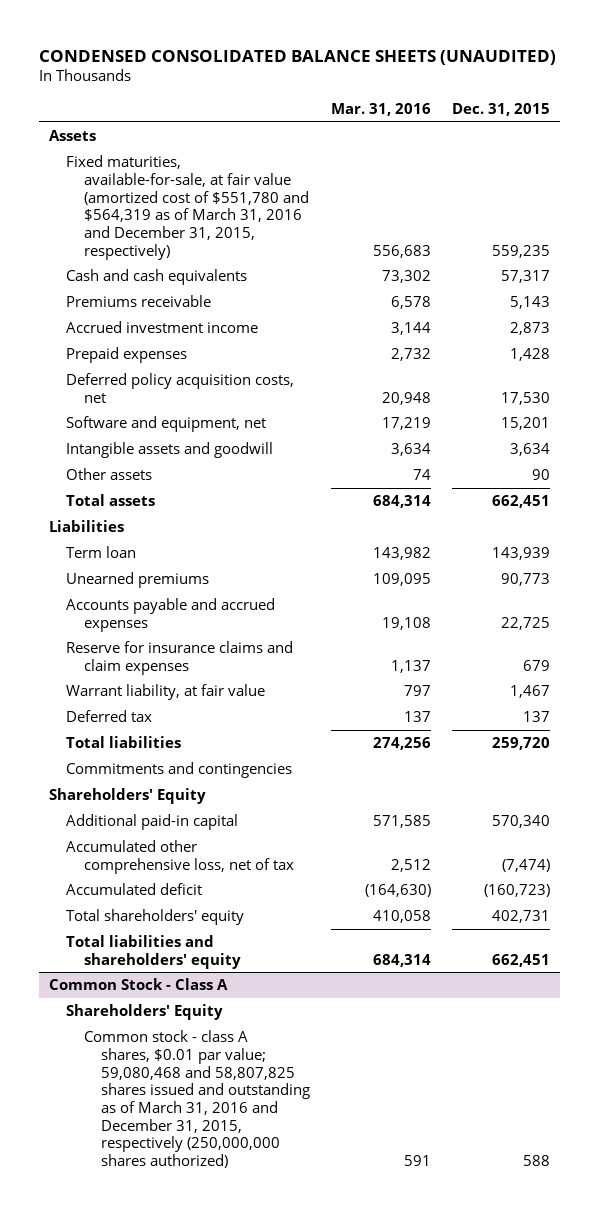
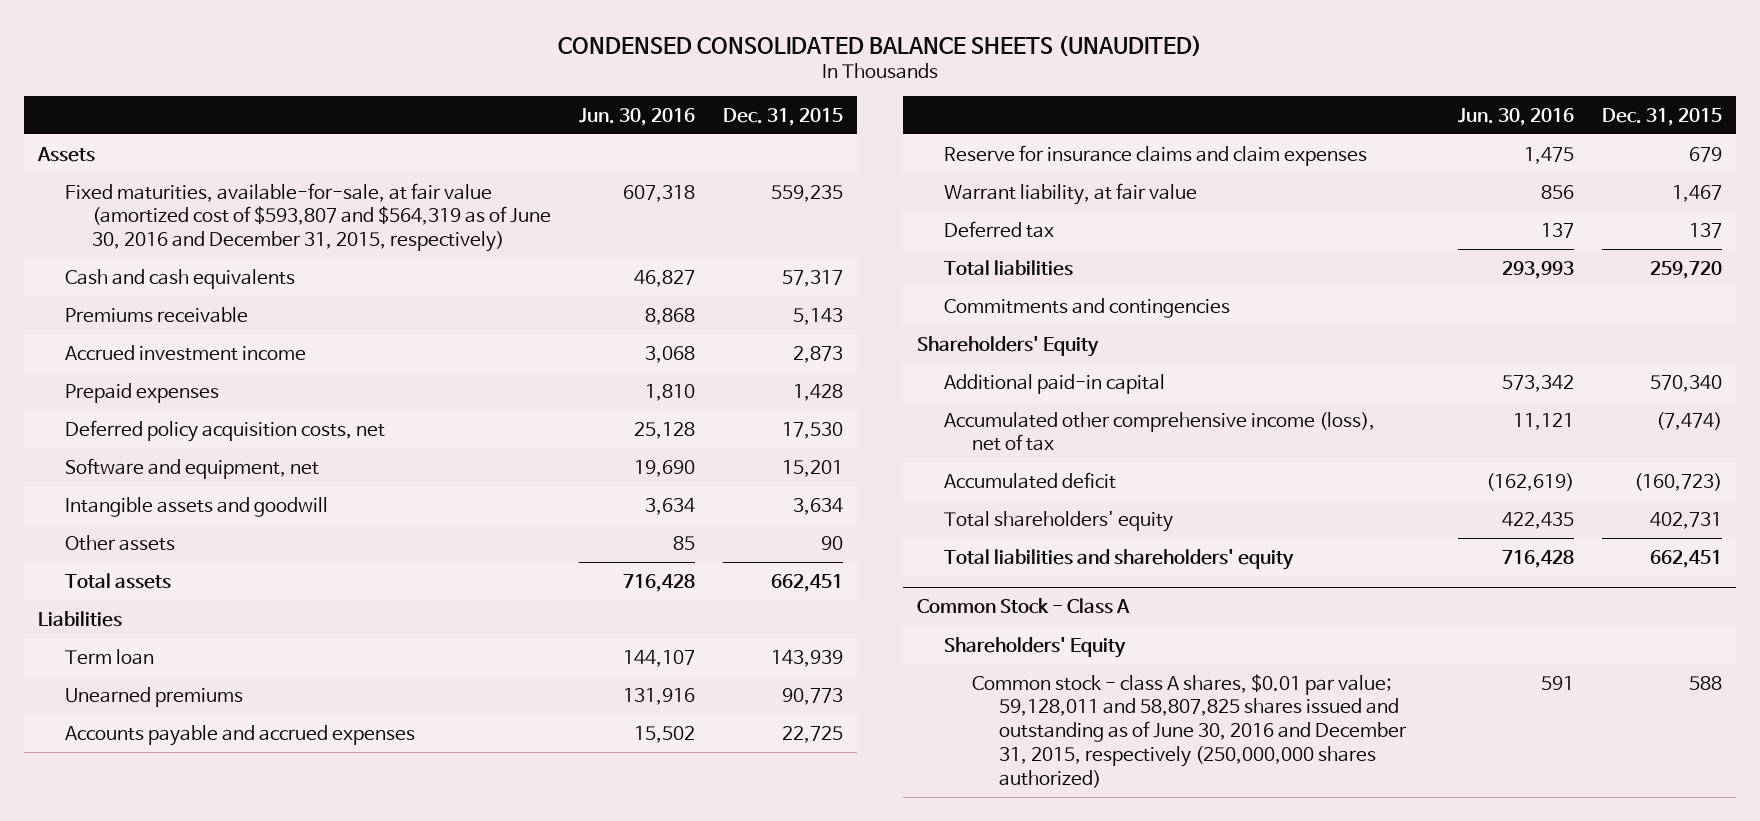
[330,103,431,117] Mar. 31, 2016 -> none
none -> [579,107,696,126] Jun. 30, 2016
[66,155,309,260] Fixed maturities, available-for-sale, at fair value (amortized cost of $551,780 and $564,319 as of March 31, 2016 and December 31, 2015, respectively) -> [65,182,552,253] Fixed maturities, available-for-sale, at fair value (amortized cost of $593,807 and $564,319 as of June 30, 2016 and December 31, 2015, respectively)
[66,840,294,874] Accumulated other comprehensive loss, net of tax -> [944,411,1376,452] Accumulated other comprehensive income (loss), net of tax
[83,1030,310,1169] Common stock - class A shares, $0.01 par value; 59,080,468 and 58,807,825 shares issued and outstanding as of March 31, 2016 and December 31, 2015, respectively (250,000,000 shares authorized) -> [971,673,1407,788] Common stock - class A shares, $0.01 par value; 59,128,011 and 58,807,825 shares issued and outstanding as of June 30, 2016 and December 31, 2015, respectively (250,000,000 shares authorized)

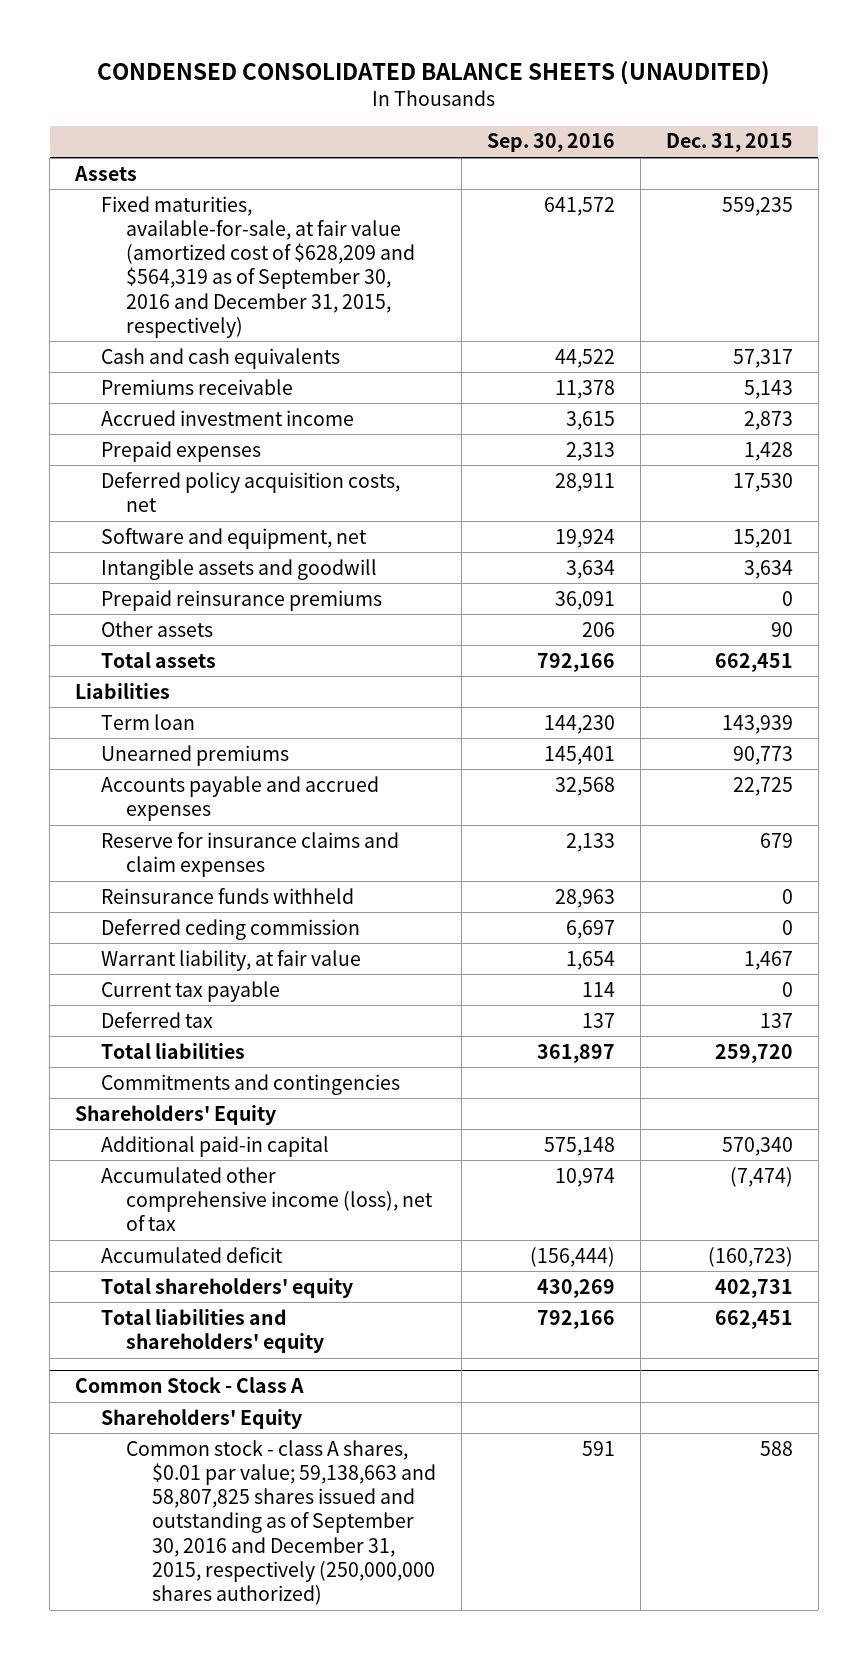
[579,107,696,126] Jun. 30, 2016 -> none
none -> [486,133,615,153] Sep. 30, 2016
[65,182,552,253] Fixed maturities, available-for-sale, at fair value (amortized cost of $593,807 and $564,319 as of June 30, 2016 and December 31, 2015, respectively) -> [100,195,416,338] Fixed maturities, available-for-sale, at fair value (amortized cost of $628,209 and $564,319 as of September 30, 2016 and December 31, 2015, respectively)
none -> [100,589,382,611] Prepaid reinsurance premiums
none -> [100,887,354,904] Reinsurance funds withheld
none -> [100,918,360,940] Deferred ceding commission
none -> [100,980,280,1002] Current tax payable
[971,673,1407,788] Common stock - class A shares, $0.01 par value; 59,128,011 and 58,807,825 shares issued and outstanding as of June 30, 2016 and December 31, 2015, respectively (250,000,000 shares authorized) -> [126,1439,436,1605] Common stock - class A shares, $0.01 par value; 59,138,663 and 58,807,825 shares issued and outstanding as of September 30, 2016 and December 31, 2015, respectively (250,000,000 shares authorized)

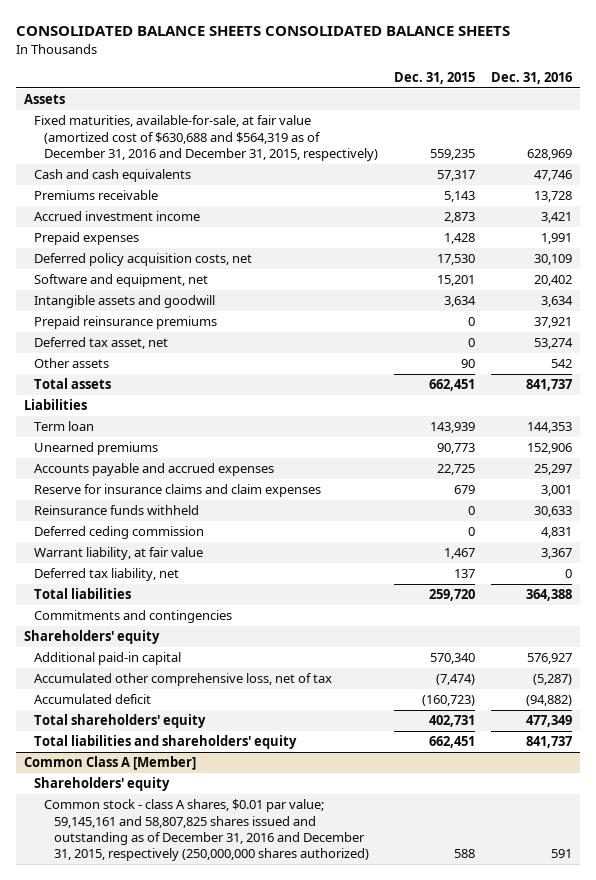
[96,60,770,85] CONDENSED CONSOLIDATED BALANCE SHEETS (UNAUDITED) -> [15,25,510,36] CONSOLIDATED BALANCE SHEETS CONSOLIDATED BALANCE SHEETS
[486,133,615,153] Sep. 30, 2016 -> none
none -> [490,71,572,84] Dec. 31, 2016
[100,195,416,338] Fixed maturities, available-for-sale, at fair value (amortized cost of $628,209 and $564,319 as of September 30, 2016 and December 31, 2015, respectively) -> [33,115,378,162] Fixed maturities, available-for-sale, at fair value (amortized cost of $630,688 and $564,319 as of December 31, 2016 and December 31, 2015, respectively)
none -> [33,337,168,350] Deferred tax asset, net
[100,980,280,1002] Current tax payable -> none
[100,1011,213,1028] Deferred tax -> [33,568,179,582] Deferred tax liability, net
[75,1104,277,1125] Shareholders' Equity -> [23,630,160,645] Shareholders' equity
[100,1166,434,1232] Accumulated other comprehensive income (loss), net of tax -> [33,673,332,687] Accumulated other comprehensive loss, net of tax
[75,1376,305,1393] Common Stock - Class A -> [23,756,196,771] Common Class A [Member]
[100,1408,302,1429] Shareholders' Equity -> [33,777,170,792] Shareholders' equity
[126,1439,436,1605] Common stock - class A shares, $0.01 par value; 59,138,663 and 58,807,825 shares issued and outstanding as of September 30, 2016 and December 31, 2015, respectively (250,000,000 shares authorized) -> [43,799,369,862] Common stock - class A shares, $0.01 par value; 59,145,161 and 58,807,825 shares issued and outstanding as of December 31, 2016 and December 31, 2015, respectively (250,000,000 shares authorized)

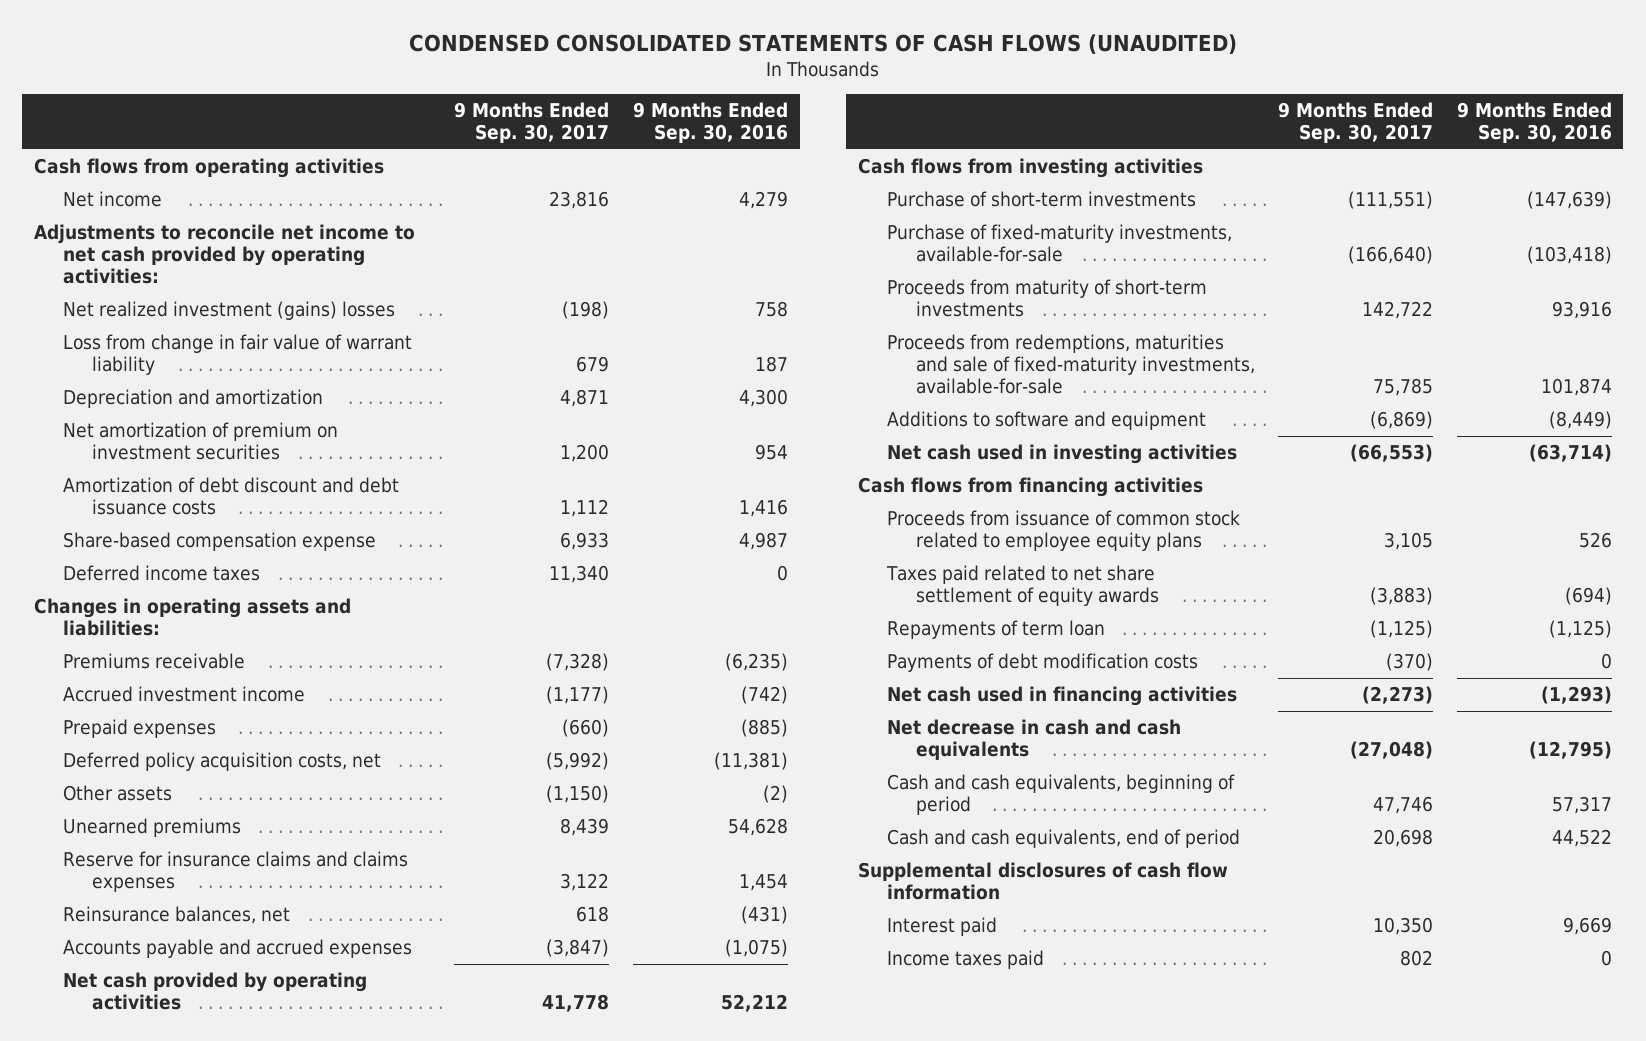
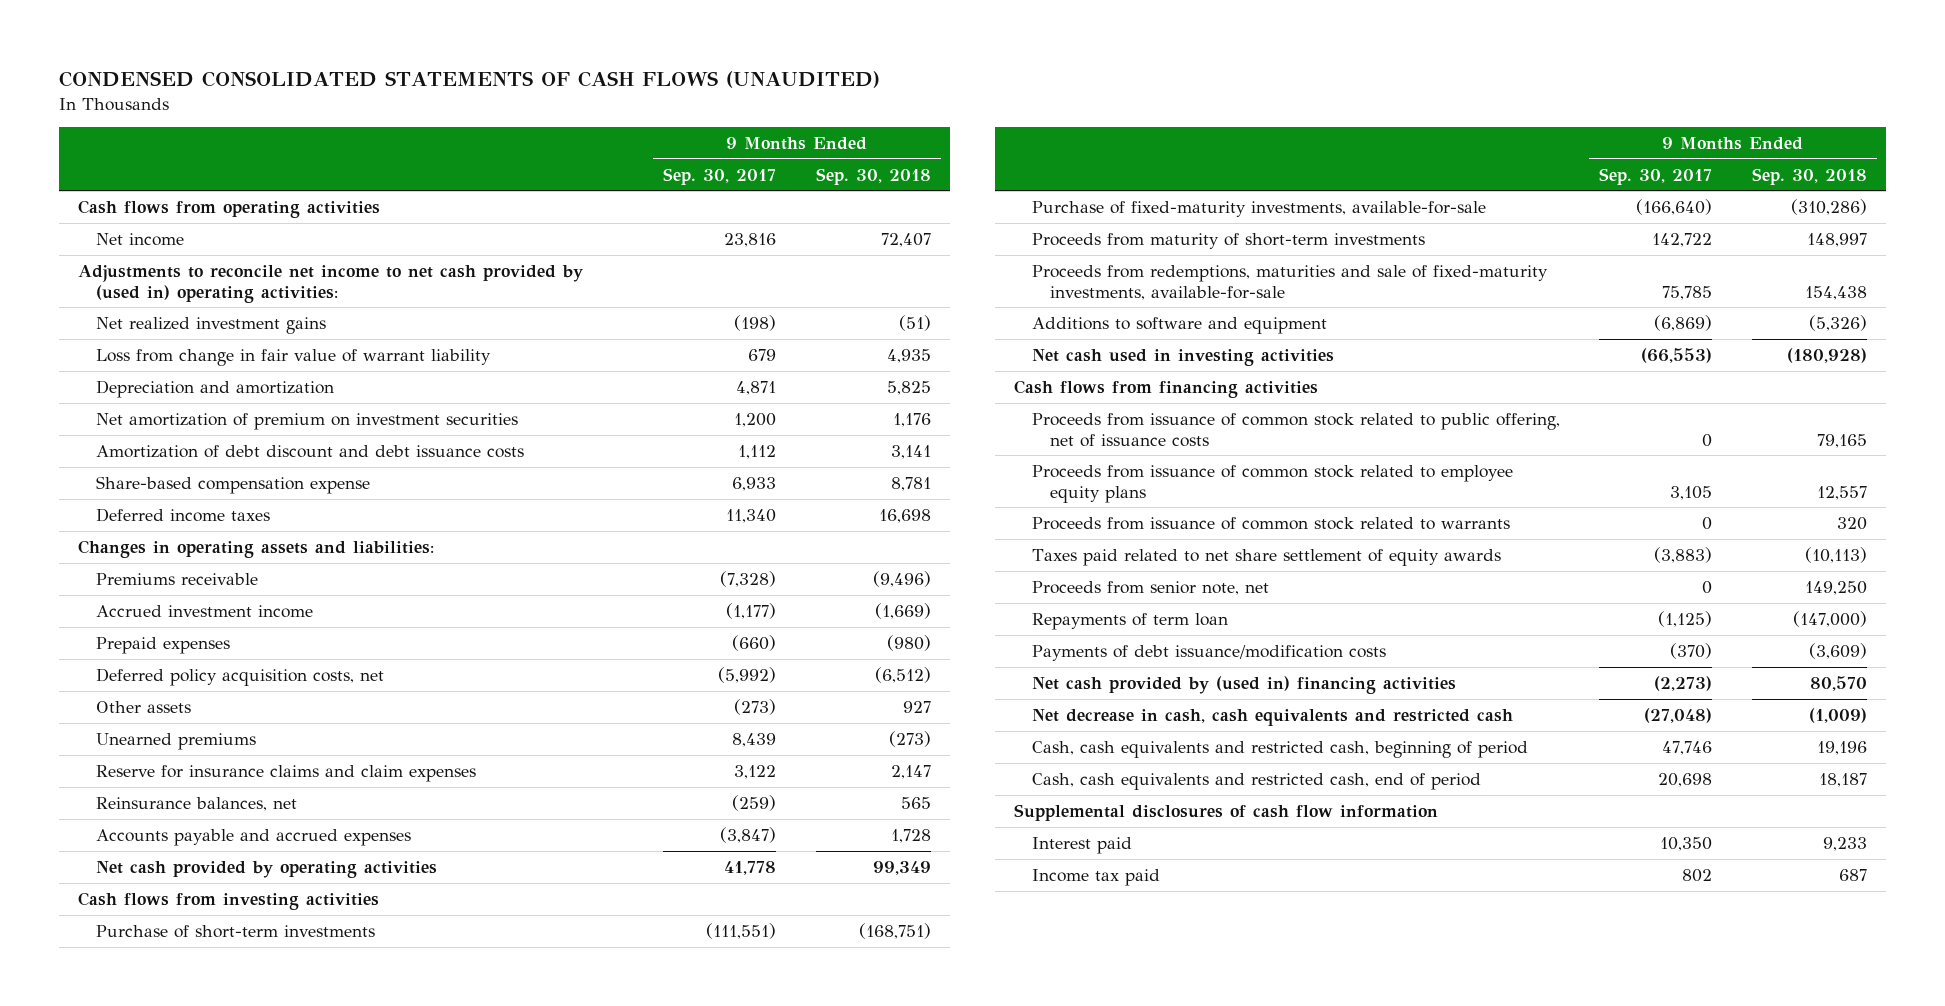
[632,102,788,144] 9 Months Ended Sep. 30, 2016 -> none
none -> [815,167,931,185] Sep. 30, 2018
[33,224,415,285] Adjustments to reconcile net income to net cash provided by operating activities: -> [78,264,584,303] Adjustments to reconcile net income to net cash provided by (used in) operating activities:
[62,301,395,321] Net realized investment (gains) losses -> [95,316,326,334] Net realized investment gains
[546,785,610,804] (1,150) -> [734,698,777,715] (273)
[62,851,408,893] Reserve for insurance claims and claims expenses -> [95,764,476,782] Reserve for insurance claims and claim expenses
[576,906,610,923] 618 -> [732,794,777,811] (259)
none -> [1031,412,1560,447] Proceeds from issuance of common stock related to public offering, net of issuance costs
none -> [1031,516,1510,530] Proceeds from issuance of common stock related to warrants
none -> [1031,580,1269,595] Proceeds from senior note, net
[886,653,1198,673] Payments of debt modification costs -> [1031,644,1386,661] Payments of debt issuance/modification costs
[886,686,1237,707] Net cash used in financing activities -> [1031,675,1456,694] Net cash provided by (used in) financing activities
[886,719,1181,761] Net decrease in cash and cash equivalents -> [1031,708,1513,726] Net decrease in cash, cash equivalents and restricted cash
[886,774,1235,816] Cash and cash equivalents, beginning of period -> [1031,740,1528,758] Cash, cash equivalents and restricted cash, beginning of period
[886,829,1240,849] Cash and cash equivalents, end of period -> [1031,772,1481,790] Cash, cash equivalents and restricted cash, end of period
[886,950,1044,970] Income taxes paid -> [1031,868,1160,886] Income tax paid

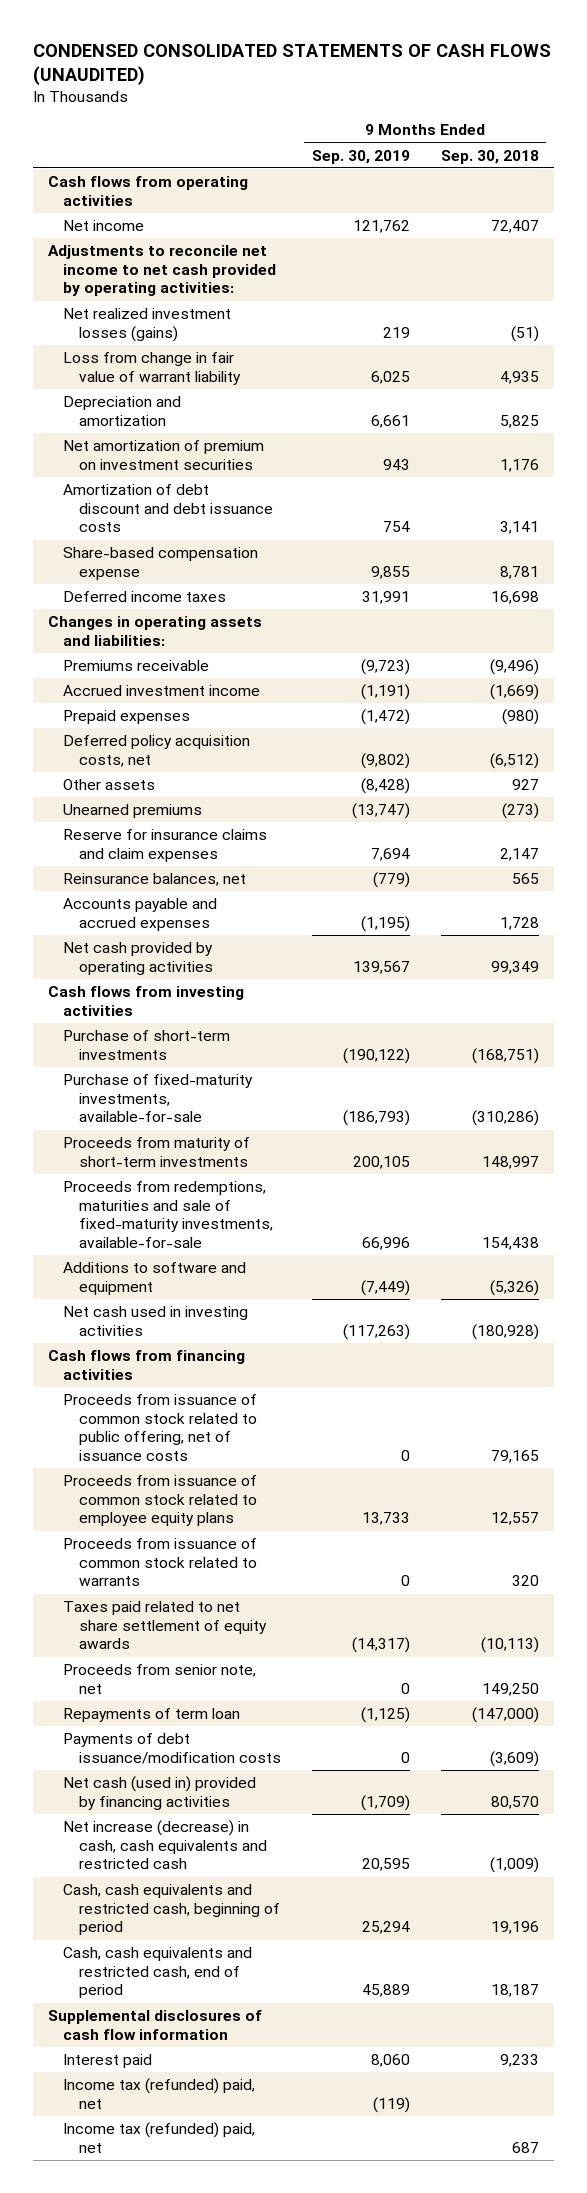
[663,167,777,185] Sep. 30, 2017 -> none
none -> [311,149,410,164] Sep. 30, 2019
[78,264,584,303] Adjustments to reconcile net income to net cash provided by (used in) operating activities: -> [48,245,277,297] Adjustments to reconcile net income to net cash provided by operating activities:
[95,316,326,334] Net realized investment gains -> [63,308,232,342] Net realized investment losses (gains)
[1031,675,1456,694] Net cash provided by (used in) financing activities -> [63,1776,257,1810] Net cash (used in) provided by financing activities
[1031,708,1513,726] Net decrease in cash, cash equivalents and restricted cash -> [63,1820,267,1870] Net increase (decrease) in cash, cash equivalents and restricted cash
none -> [63,2078,256,2109] Income tax (refunded) paid, net
[1031,868,1160,886] Income tax paid -> [63,2122,256,2153] Income tax (refunded) paid, net

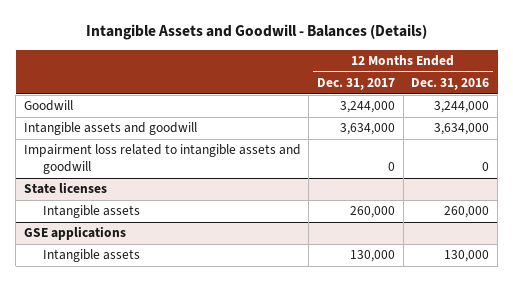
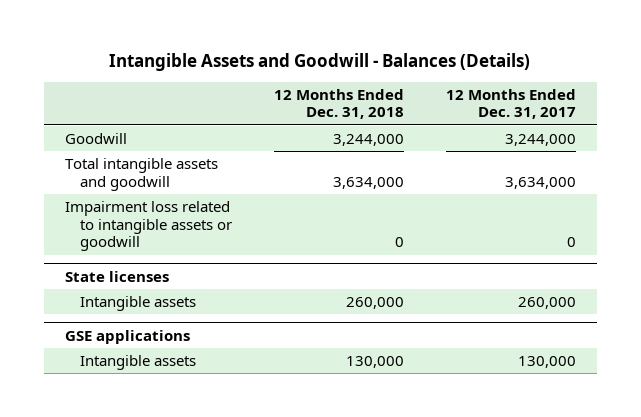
[411,78,490,91] Dec. 31, 2016 -> none
none -> [273,88,404,120] 12 Months Ended Dec. 31, 2018
[23,122,197,136] Intangible assets and goodwill -> [65,158,219,191] Total intangible assets and goodwill
[23,144,301,175] Impairment loss related to intangible assets and goodwill -> [65,201,232,252] Impairment loss related to intangible assets or goodwill

